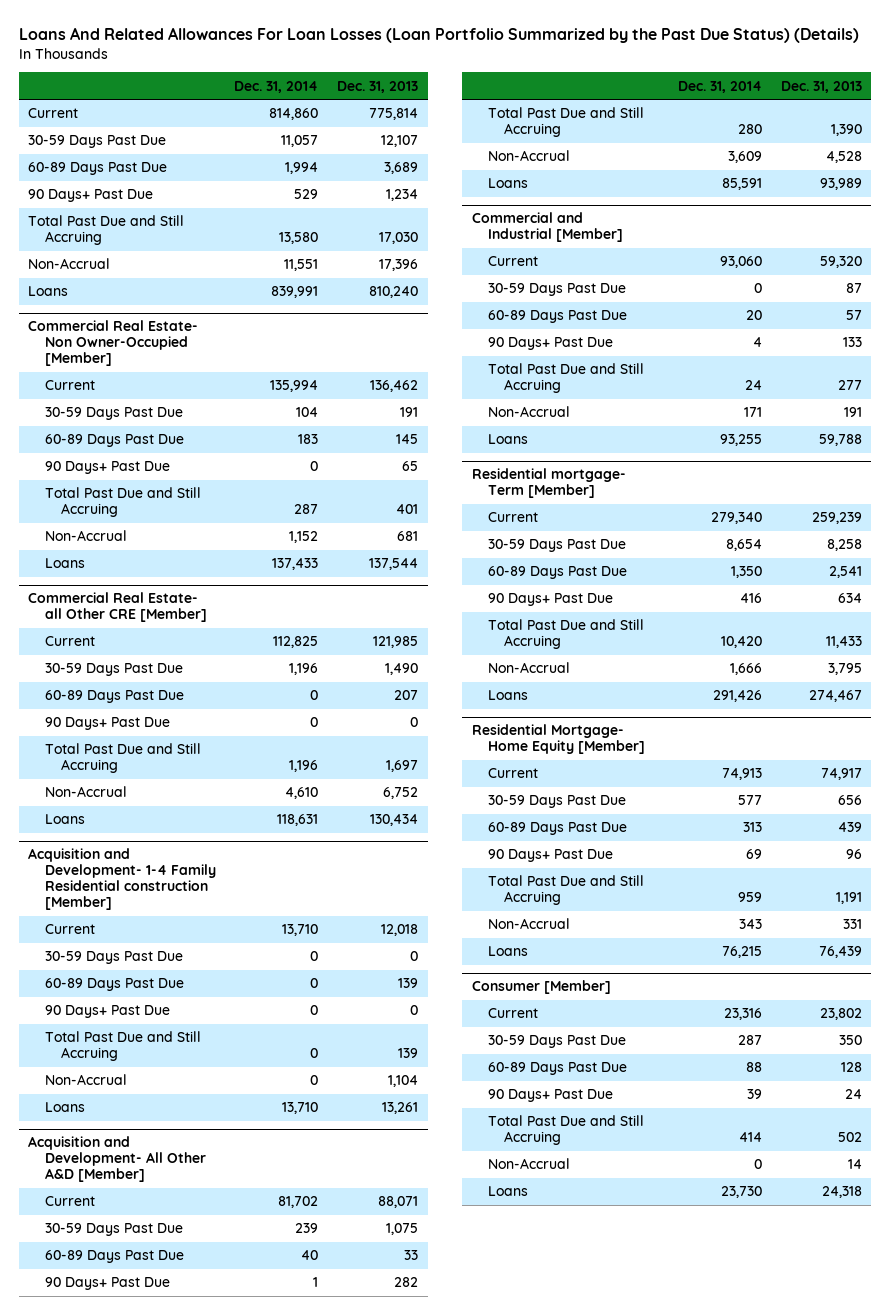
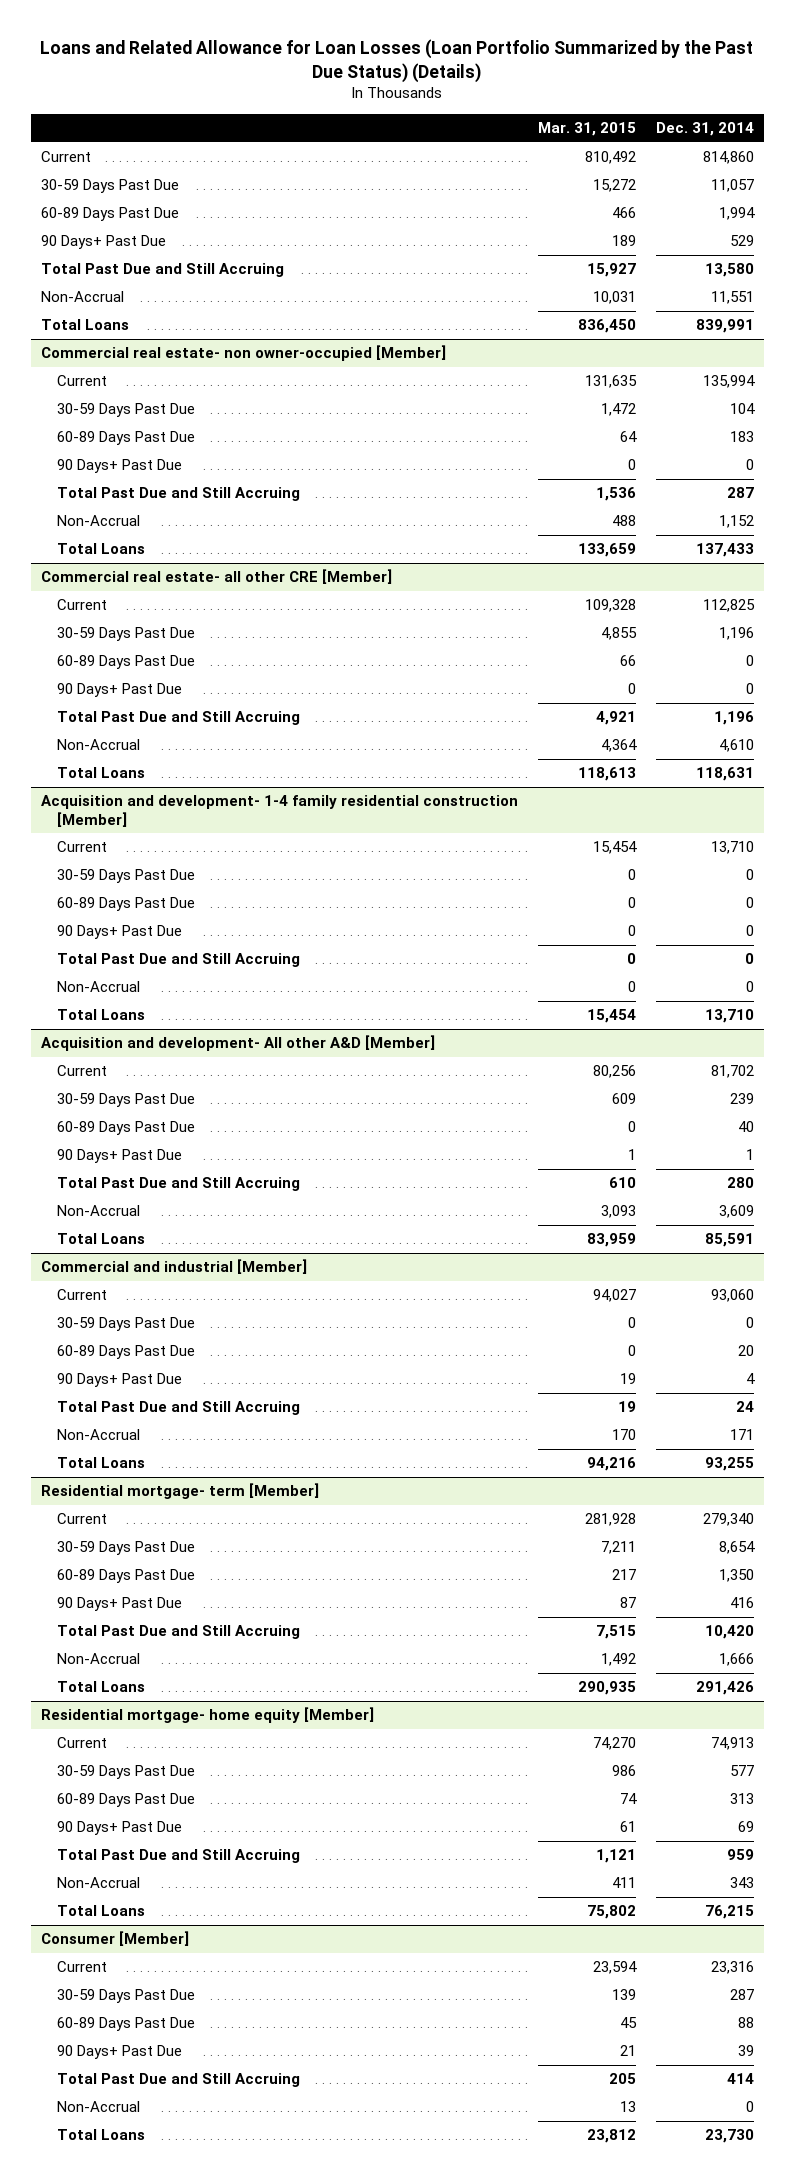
[18,27,859,44] Loans And Related Allowances For Loan Losses (Loan Portfolio Summarized by the Past Due Status) (Details) -> [40,39,754,83] Loans and Related Allowance for Loan Losses (Loan Portfolio Summarized by the Past Due Status) (Details)
[337,80,419,93] Dec. 31, 2013 -> none
none -> [537,122,636,137] Mar. 31, 2015
[28,286,69,297] Loans -> [40,319,129,331] Total Loans
[28,320,199,367] Commercial Real Estate- Non Owner-Occupied [Member] -> [40,345,446,362] Commercial real estate- non owner-occupied [Member]
[44,558,85,569] Loans -> [57,543,146,555] Total Loans
[28,592,207,623] Commercial Real Estate- all Other CRE [Member] -> [40,569,392,585] Commercial real estate- all other CRE [Member]
[44,814,85,825] Loans -> [57,767,146,779] Total Loans
[28,848,216,911] Acquisition and Development- 1-4 Family Residential construction [Member] -> [40,795,518,827] Acquisition and development- 1-4 family residential construction [Member]
[44,1102,85,1113] Loans -> [57,1009,146,1021] Total Loans
[28,1136,206,1183] Acquisition and Development- All Other A&D [Member] -> [40,1035,435,1052] Acquisition and development- All other A&D [Member]
[487,178,528,189] Loans -> [57,1233,146,1245] Total Loans
[471,212,623,243] Commercial and Industrial [Member] -> [40,1259,307,1275] Commercial and industrial [Member]
[487,434,528,445] Loans -> [57,1457,146,1469] Total Loans
[471,468,626,499] Residential mortgage- Term [Member] -> [40,1483,319,1500] Residential mortgage- term [Member]
[487,690,528,701] Loans -> [57,1681,146,1693] Total Loans
[471,724,645,755] Residential Mortgage- Home Equity [Member] -> [40,1707,374,1724] Residential mortgage- home equity [Member]
[487,946,528,957] Loans -> [57,1905,146,1917] Total Loans
[487,1186,528,1197] Loans -> [57,2129,146,2141] Total Loans

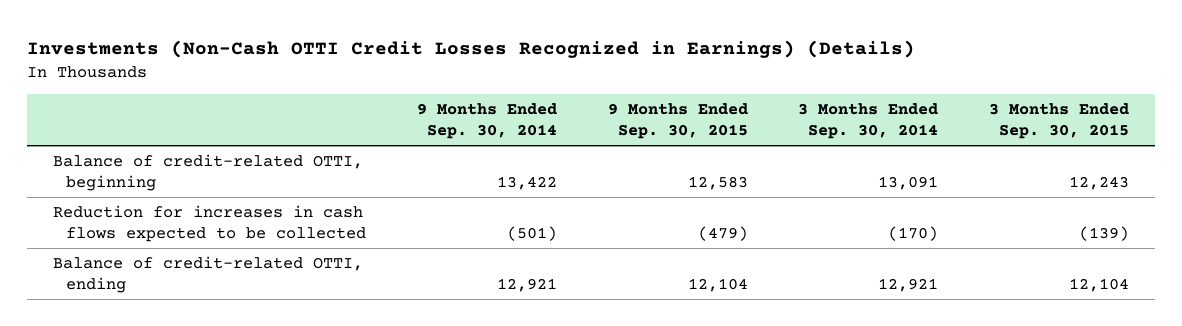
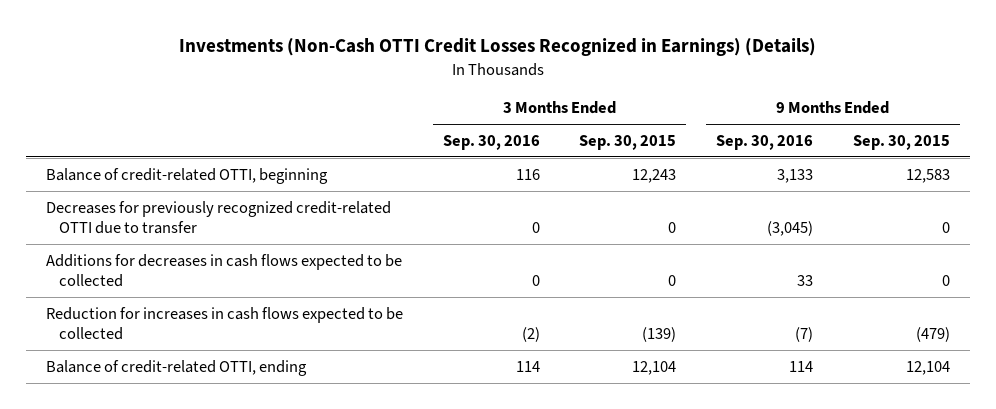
[416,103,557,139] 9 Months Ended Sep. 30, 2014 -> none
[798,103,939,139] 3 Months Ended Sep. 30, 2014 -> none
none -> [442,134,540,150] Sep. 30, 2016
none -> [716,134,814,150] Sep. 30, 2016
none -> [45,200,391,235] Decreases for previously recognized credit-related OTTI due to transfer
none -> [45,253,402,288] Additions for decreases in cash flows expected to be collected

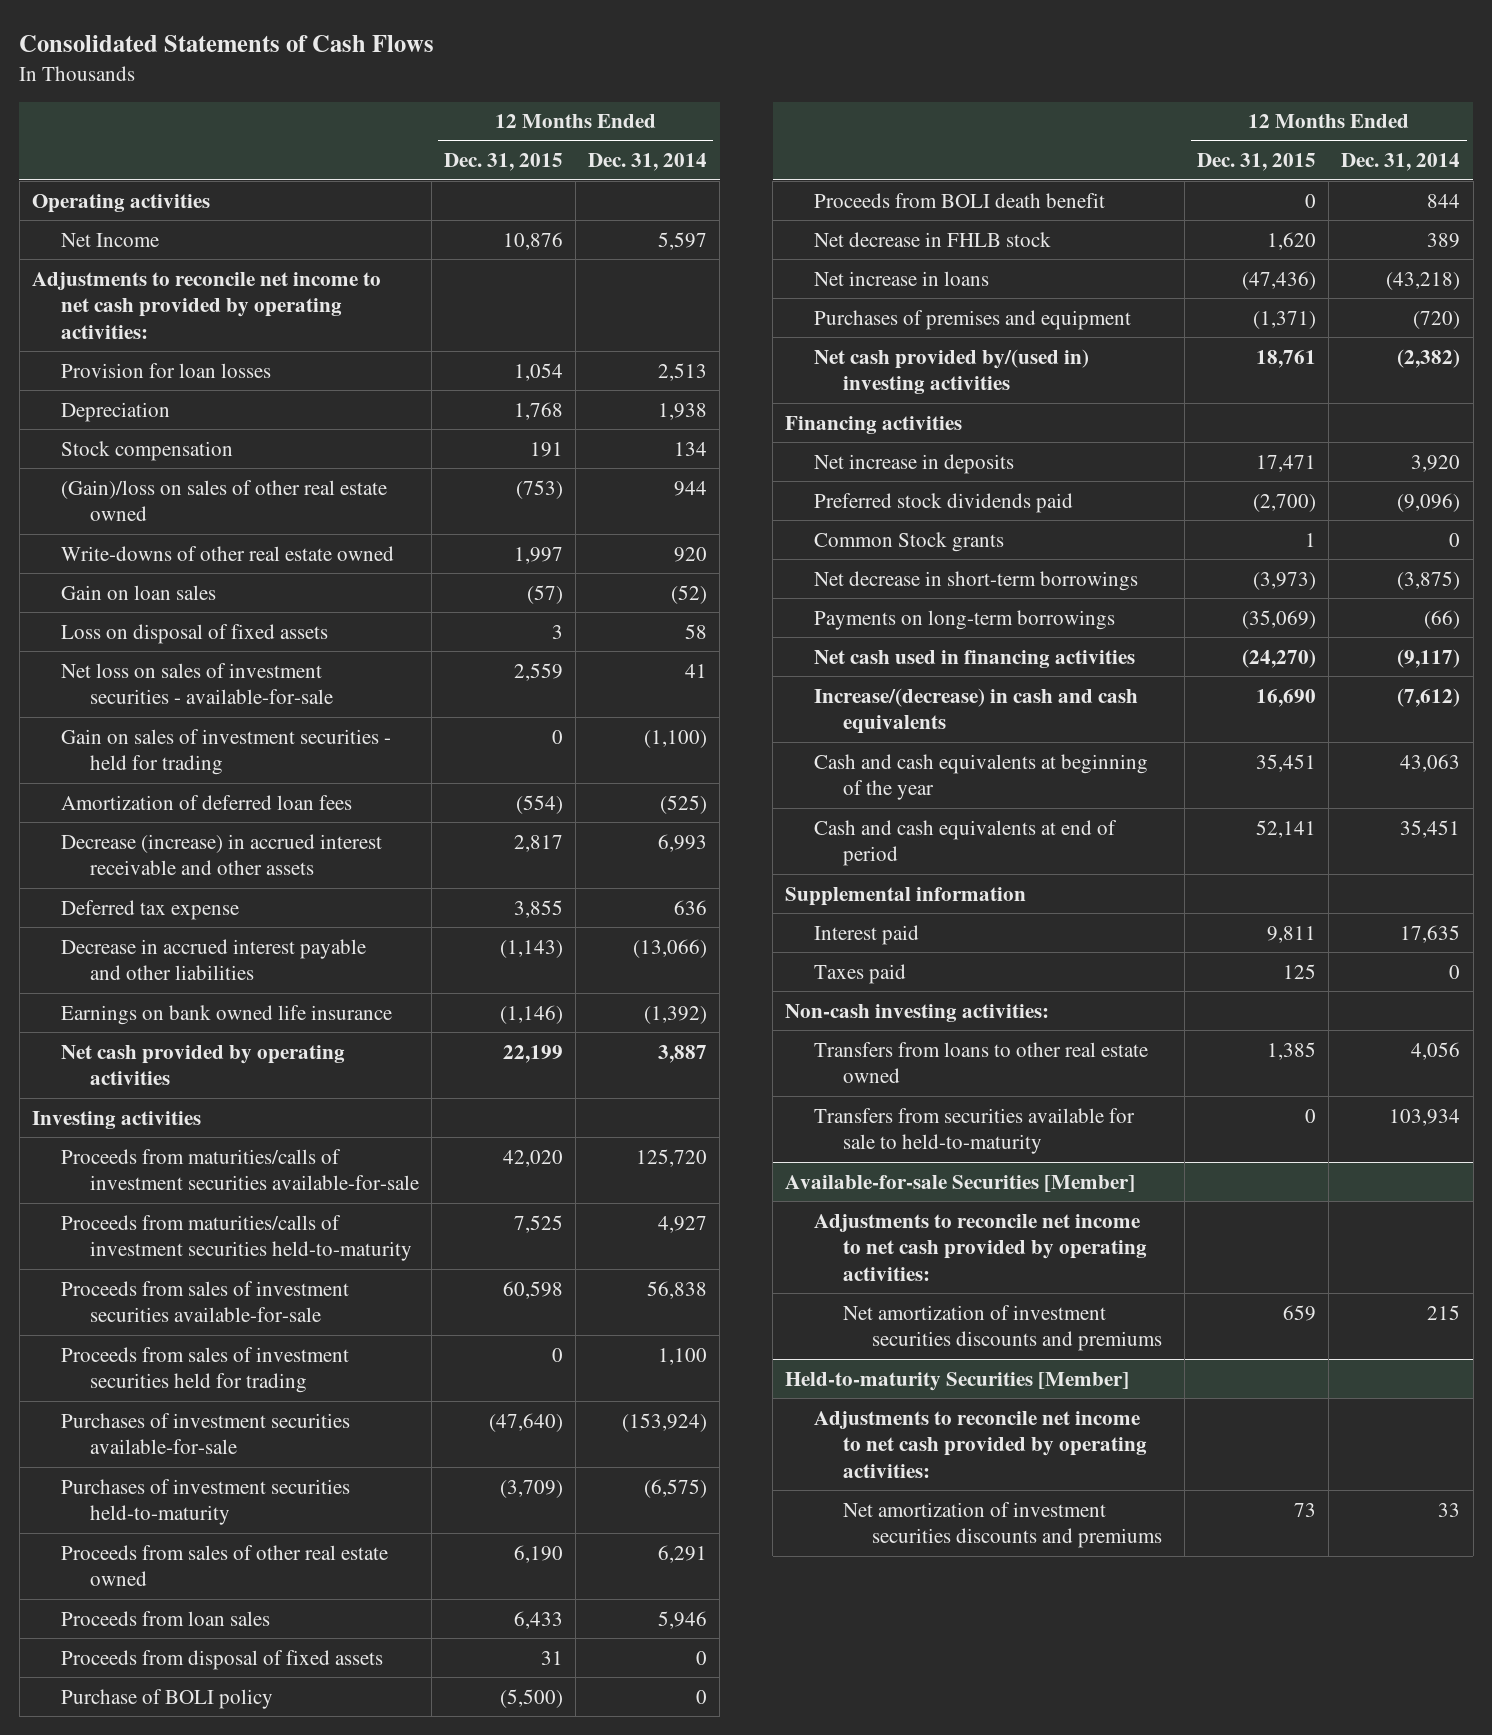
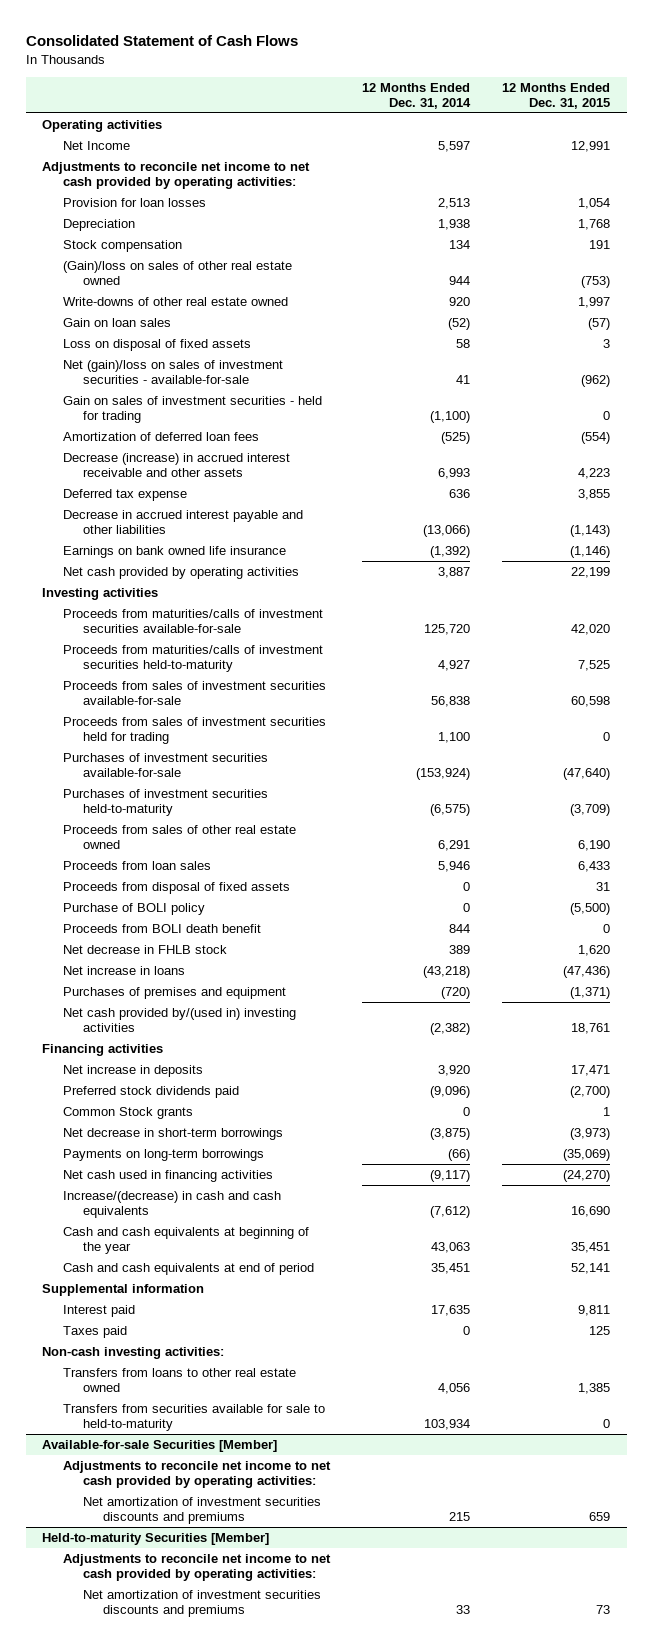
[19,35,435,53] Consolidated Statements of Cash Flows -> [26,35,299,47] Consolidated Statement of Cash Flows
[502,231,563,250] 10,876 -> [571,140,611,152] 12,991
[60,662,333,705] Net loss on sales of investment securities - available-for-sale -> [62,359,283,384] Net (gain)/loss on sales of investment securities - available-for-sale
[513,662,563,681] 2,559 -> [581,374,611,387] (962)
[513,834,563,852] 2,817 -> [578,467,611,479] 4,223

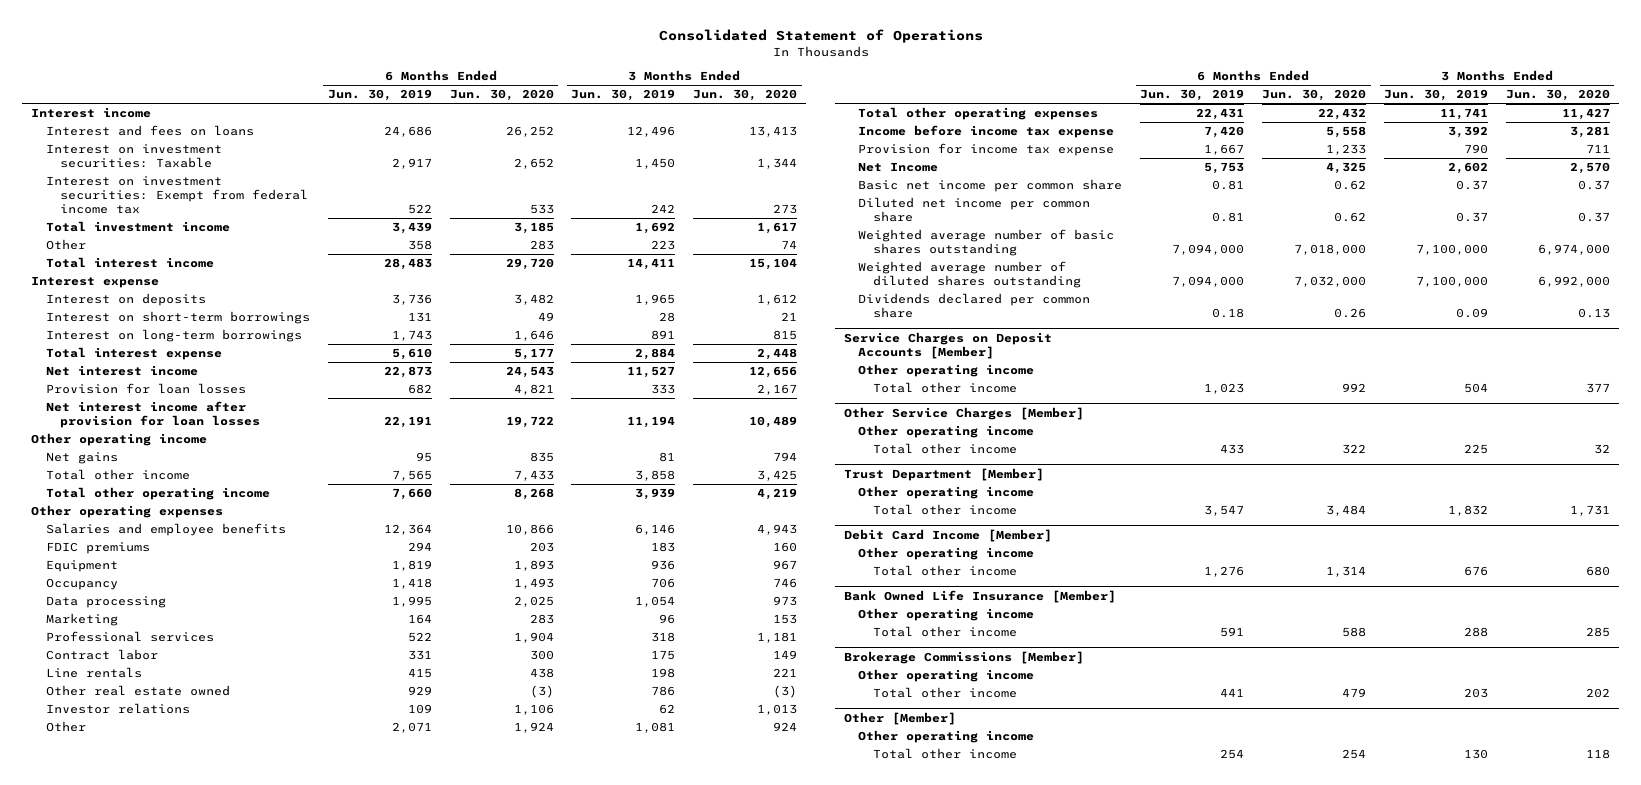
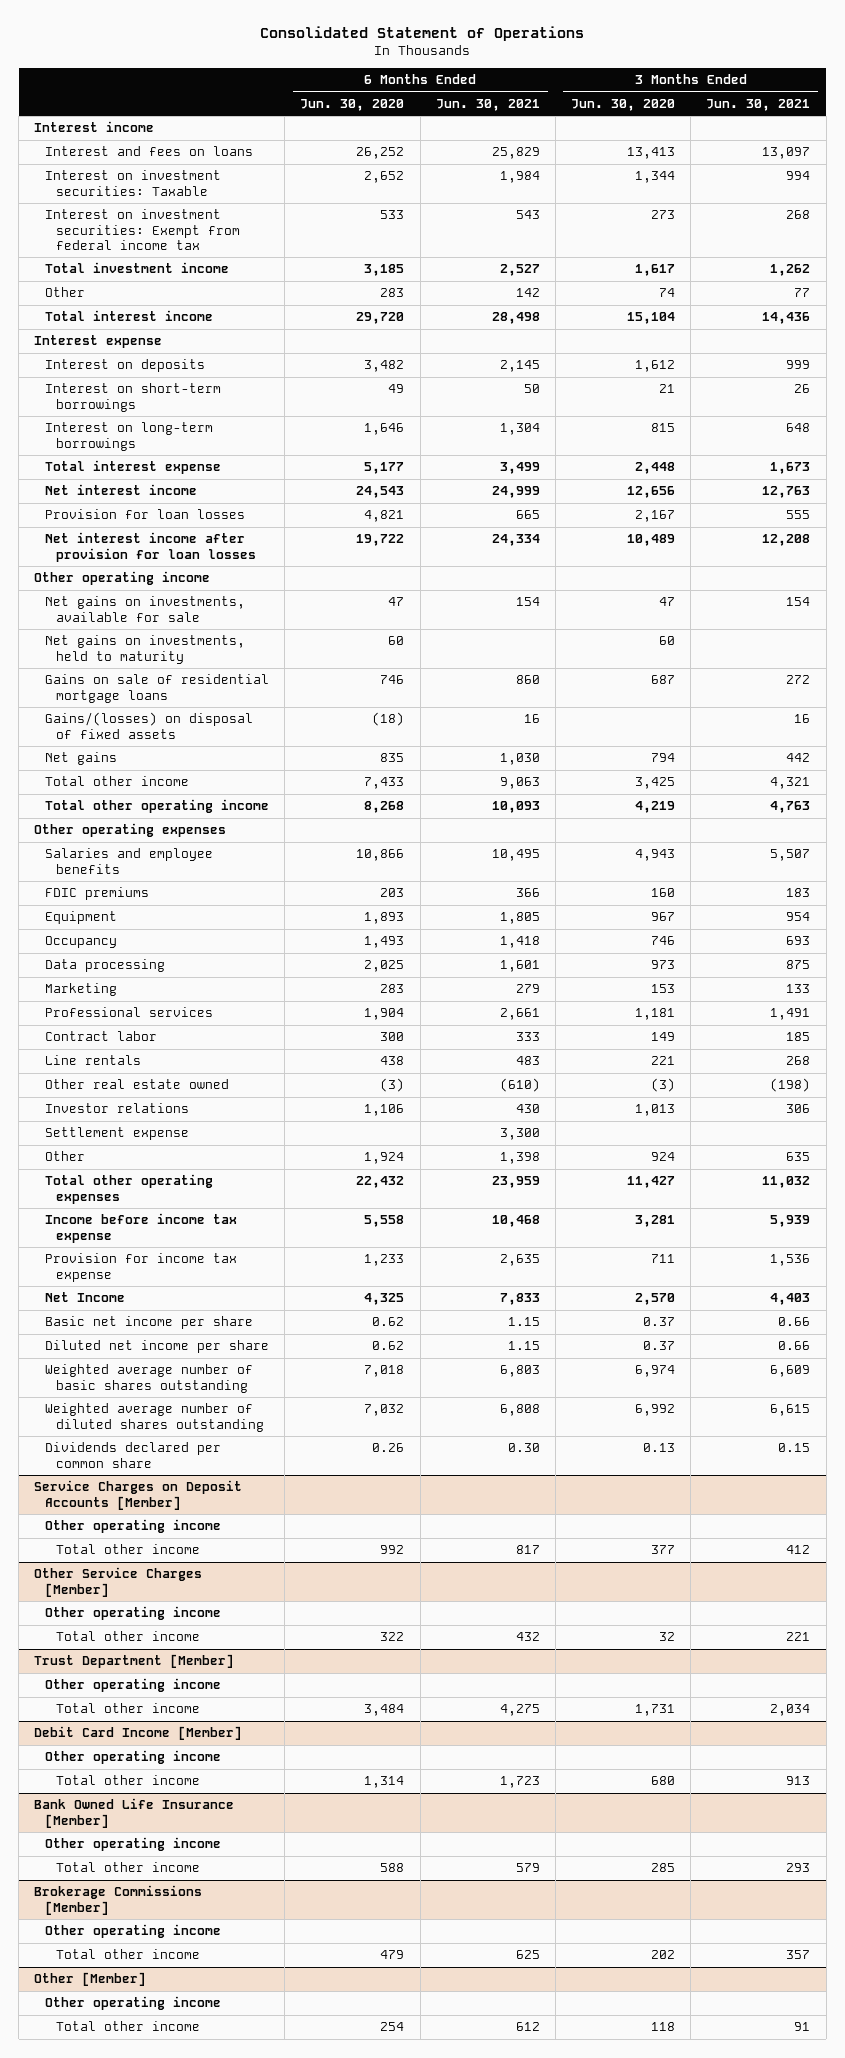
[327,89,432,102] Jun. 30, 2019 -> none
[571,89,676,102] Jun. 30, 2019 -> none
none -> [435,98,540,111] Jun. 30, 2021
none -> [706,98,811,111] Jun. 30, 2021
none -> [45,596,246,622] Net gains on investments, available for sale
none -> [45,635,246,664] Net gains on investments, held to maturity
none -> [45,674,270,703] Gains on sale of residential mortgage loans
none -> [45,712,254,739] Gains/(losses) on disposal of fixed assets
none -> [45,1127,190,1141] Settlement expense
[858,179,1123,193] Basic net income per common share -> [45,1316,254,1330] Basic net income per share
[858,197,1091,222] Diluted net income per common share -> [45,1340,270,1354] Diluted net income per share
[1294,243,1367,255] 7,018,000 -> [364,1365,405,1378] 7,018
[1537,243,1610,255] 6,974,000 -> [635,1365,676,1378] 6,974
[1294,275,1367,287] 7,032,000 -> [364,1404,405,1417] 7,032
[1537,275,1610,287] 6,992,000 -> [635,1404,676,1417] 6,992

